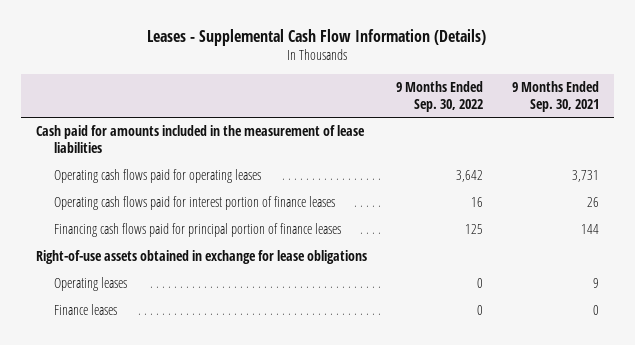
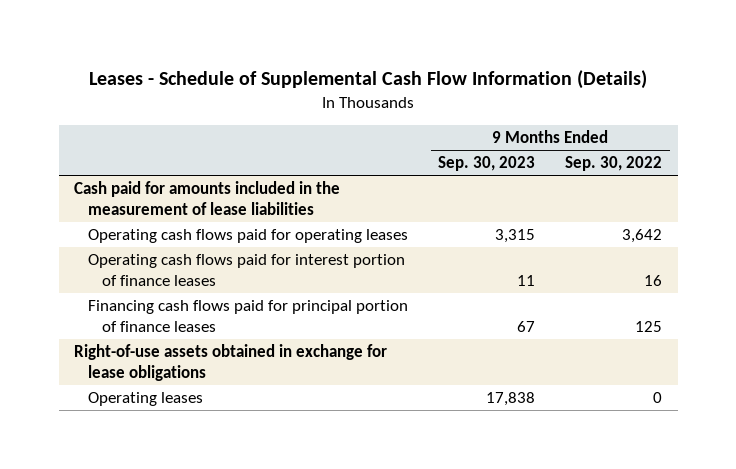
[147,28,487,46] Leases - Supplemental Cash Flow Information (Details) -> [89,70,648,90] Leases - Schedule of Supplemental Cash Flow Information (Details)
[511,80,599,112] 9 Months Ended Sep. 30, 2021 -> none
none -> [438,156,536,172] Sep. 30, 2023
[54,304,118,316] Finance leases -> none

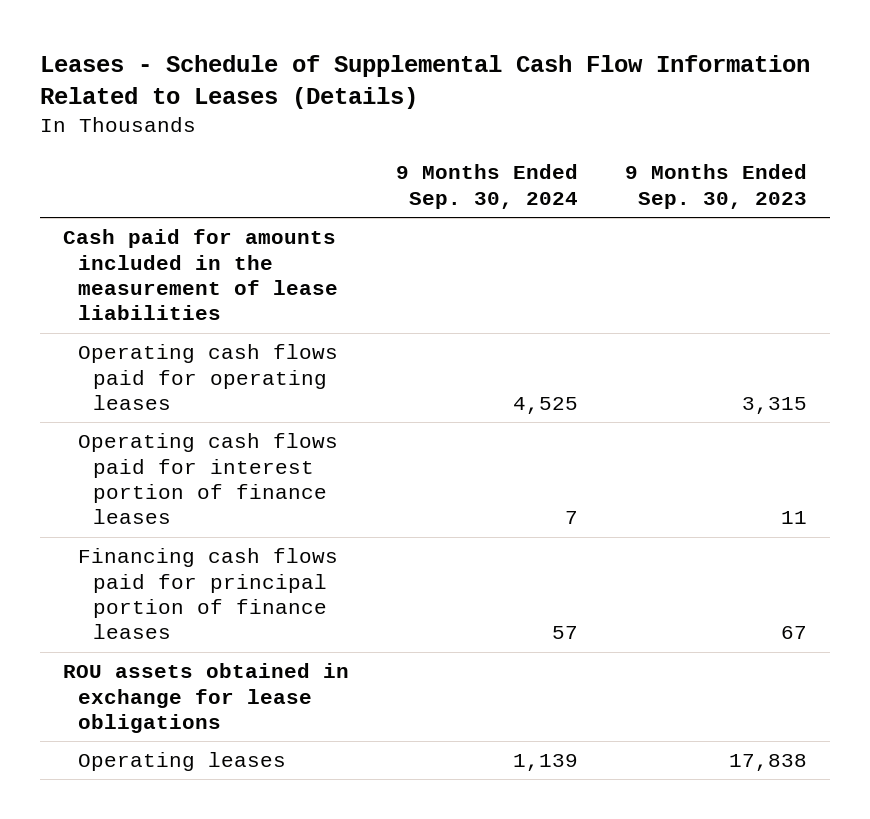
[89,70,648,90] Leases - Schedule of Supplemental Cash Flow Information (Details) -> [39,54,810,110] Leases - Schedule of Supplemental Cash Flow Information Related to Leases (Details)
[565,156,663,172] Sep. 30, 2022 -> none
none -> [395,164,578,209] 9 Months Ended Sep. 30, 2024
[73,344,387,381] Right-of-use assets obtained in exchange for lease obligations -> [63,663,350,733] ROU assets obtained in exchange for lease obligations

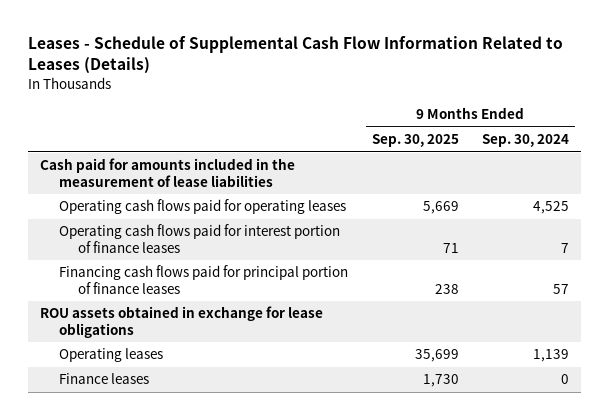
[624,164,807,209] 9 Months Ended Sep. 30, 2023 -> none
none -> [371,134,459,148] Sep. 30, 2025
none -> [58,373,149,385] Finance leases

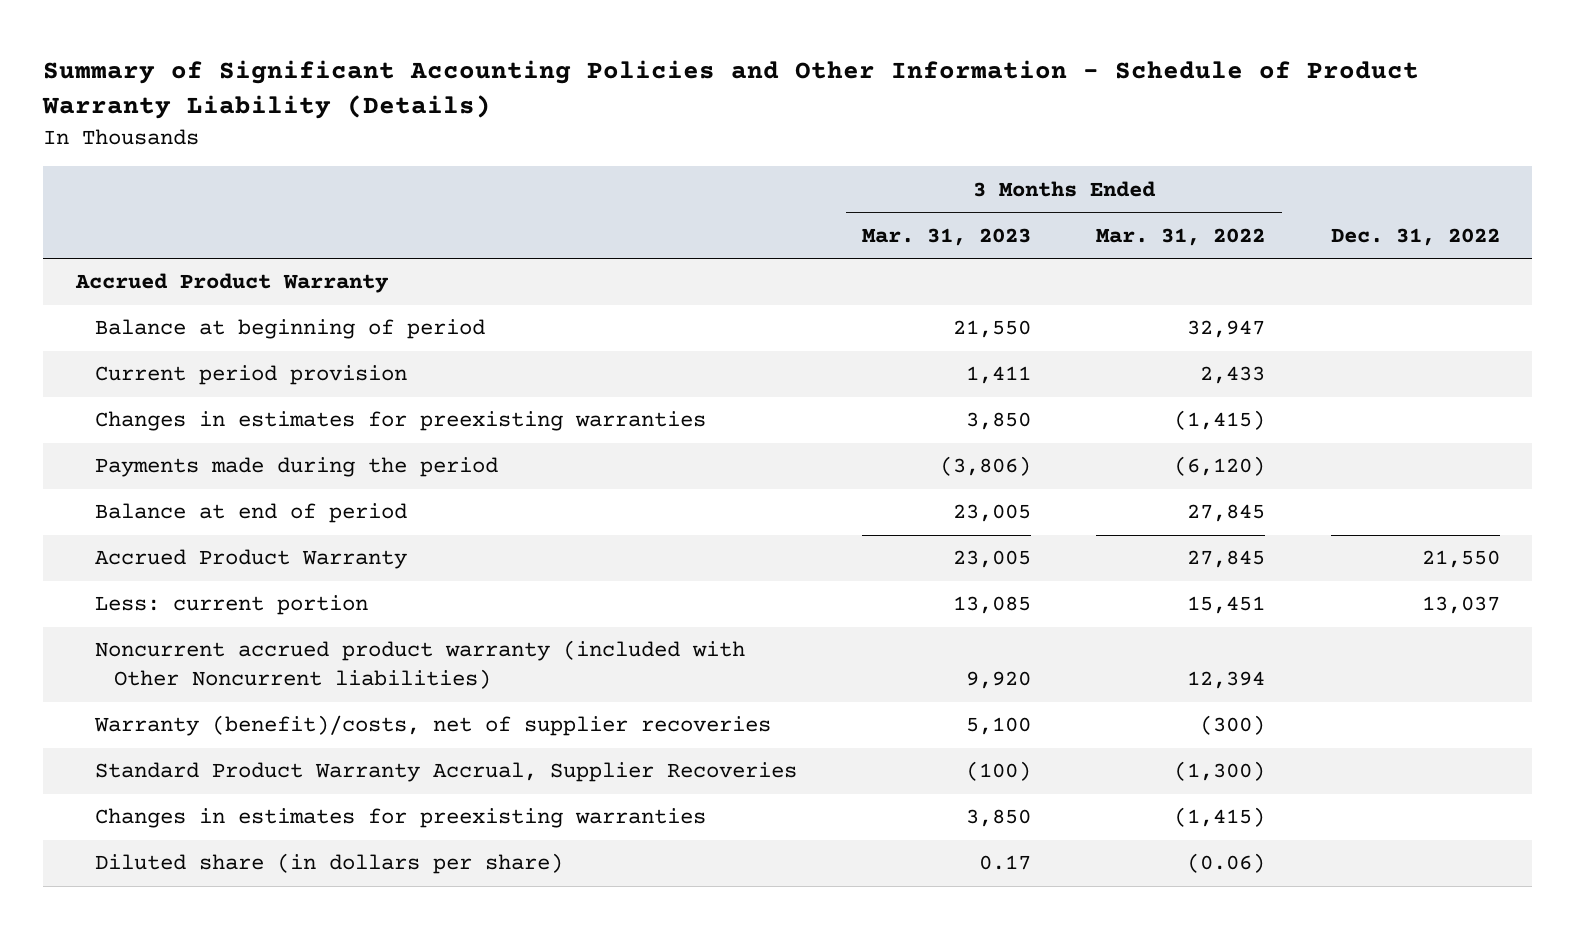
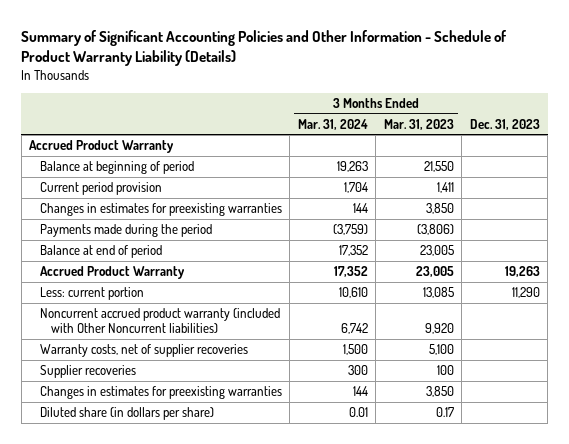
[1096,227,1266,246] Mar. 31, 2022 -> none
[1330,227,1500,246] Dec. 31, 2022 -> none
none -> [297,118,368,130] Mar. 31, 2024
none -> [469,118,540,130] Dec. 31, 2023
[93,715,771,737] Warranty (benefit)/costs, net of supplier recoveries -> [39,344,248,358] Warranty costs, net of supplier recoveries
[94,762,797,783] Standard Product Warranty Accrual, Supplier Recoveries -> [39,365,136,379] Supplier recoveries
[965,761,1031,782] (100) -> [436,365,454,376] 100

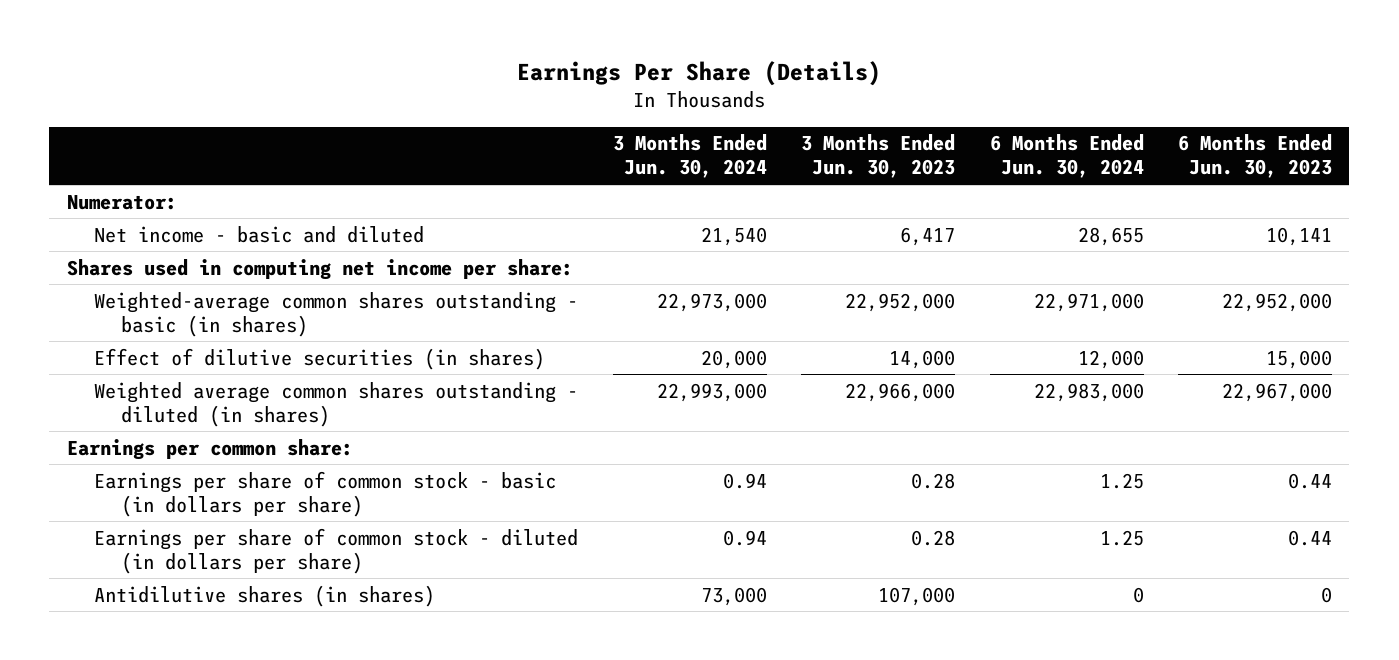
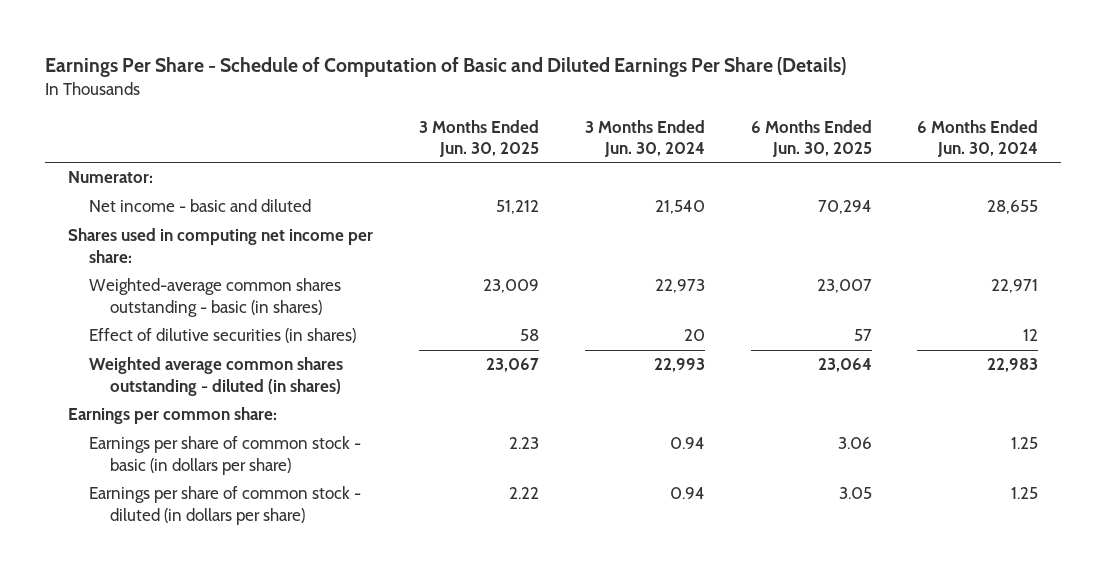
[517,61,882,87] Earnings Per Share (Details) -> [45,56,847,77] Earnings Per Share - Schedule of Computation of Basic and Diluted Earnings Per Share (Details)
[801,134,956,179] 3 Months Ended Jun. 30, 2023 -> none
[1178,134,1333,179] 6 Months Ended Jun. 30, 2023 -> none
none -> [419,119,540,157] 3 Months Ended Jun. 30, 2025
none -> [750,119,872,157] 6 Months Ended Jun. 30, 2025
[656,292,767,312] 22,973,000 -> [654,279,705,294] 22,973
[1033,292,1144,312] 22,971,000 -> [991,279,1039,294] 22,971
[700,349,767,369] 20,000 -> [683,329,705,342] 20
[1077,349,1144,369] 12,000 -> [1023,329,1039,342] 12
[656,382,767,402] 22,993,000 -> [653,358,705,373] 22,993
[1033,382,1144,402] 22,983,000 -> [987,358,1039,373] 22,983
[93,584,435,607] Antidilutive shares (in shares) -> none

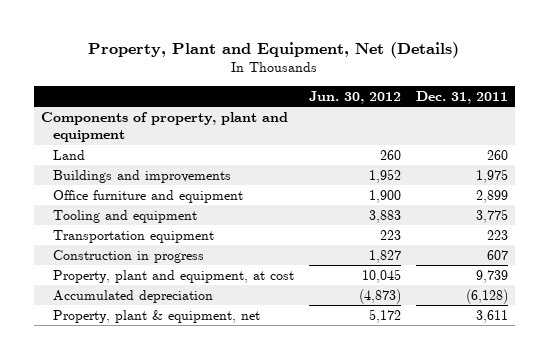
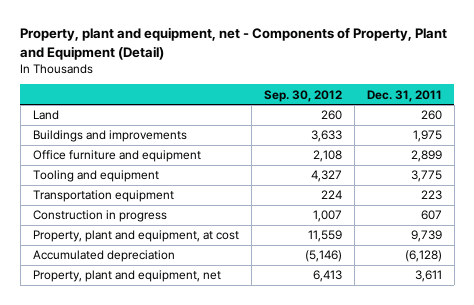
[88,42,460,59] Property, Plant and Equipment, Net (Details) -> [20,27,448,60] Property, plant and equipment, net - Components of Property, Plant and Equipment (Detail)
[309,90,402,104] Jun. 30, 2012 -> none
none -> [263,89,342,102] Sep. 30, 2012
[40,111,288,143] Components of property, plant and equipment -> none
[53,309,261,323] Property, plant & equipment, net -> [32,270,221,283] Property, plant and equipment, net

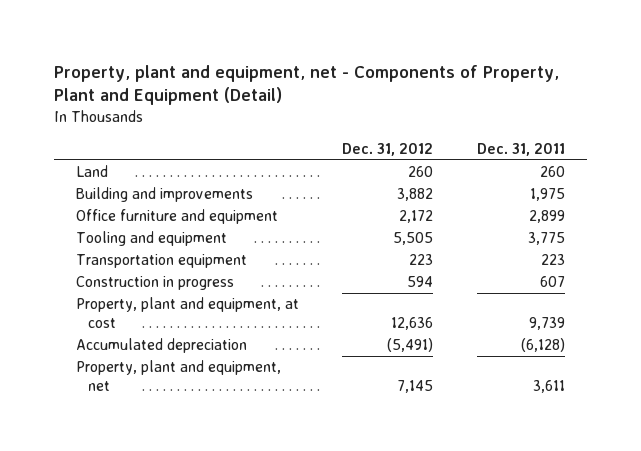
[263,89,342,102] Sep. 30, 2012 -> none
none -> [342,143,434,157] Dec. 31, 2012
[32,130,187,143] Buildings and improvements -> [75,187,253,203] Building and improvements

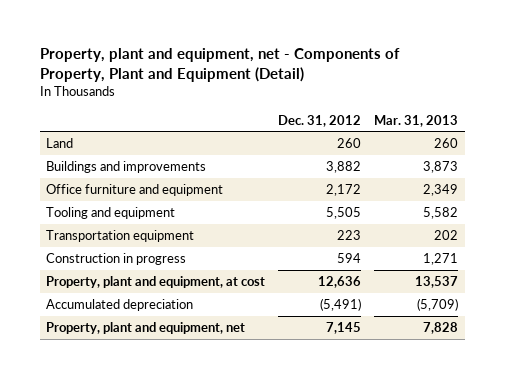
[477,143,566,157] Dec. 31, 2011 -> none
none -> [374,114,459,127] Mar. 31, 2013
[75,187,253,203] Building and improvements -> [46,160,207,173] Buildings and improvements

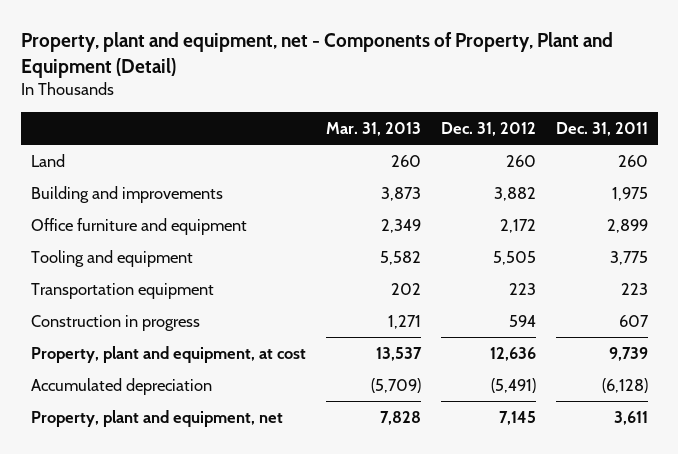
none -> [555,121,648,136] Dec. 31, 2011
[46,160,207,173] Buildings and improvements -> [30,186,223,204] Building and improvements

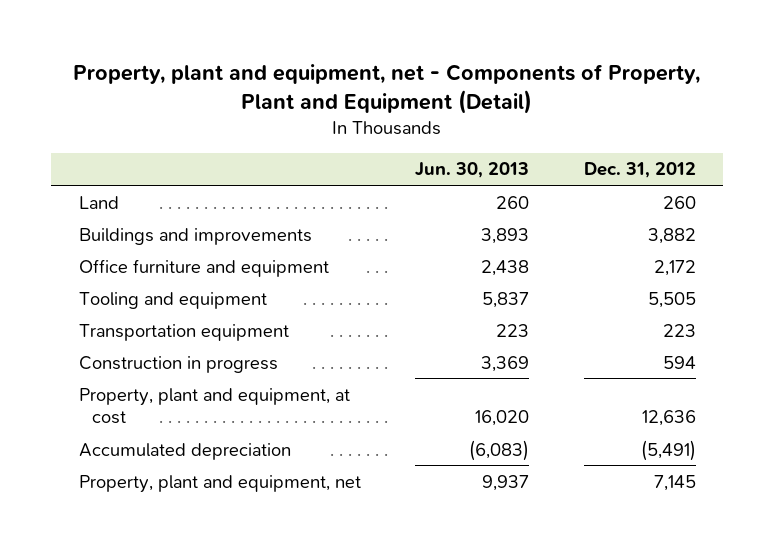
[325,121,421,136] Mar. 31, 2013 -> none
[555,121,648,136] Dec. 31, 2011 -> none
none -> [415,162,530,179] Jun. 30, 2013
[30,186,223,204] Building and improvements -> [78,227,312,245] Buildings and improvements

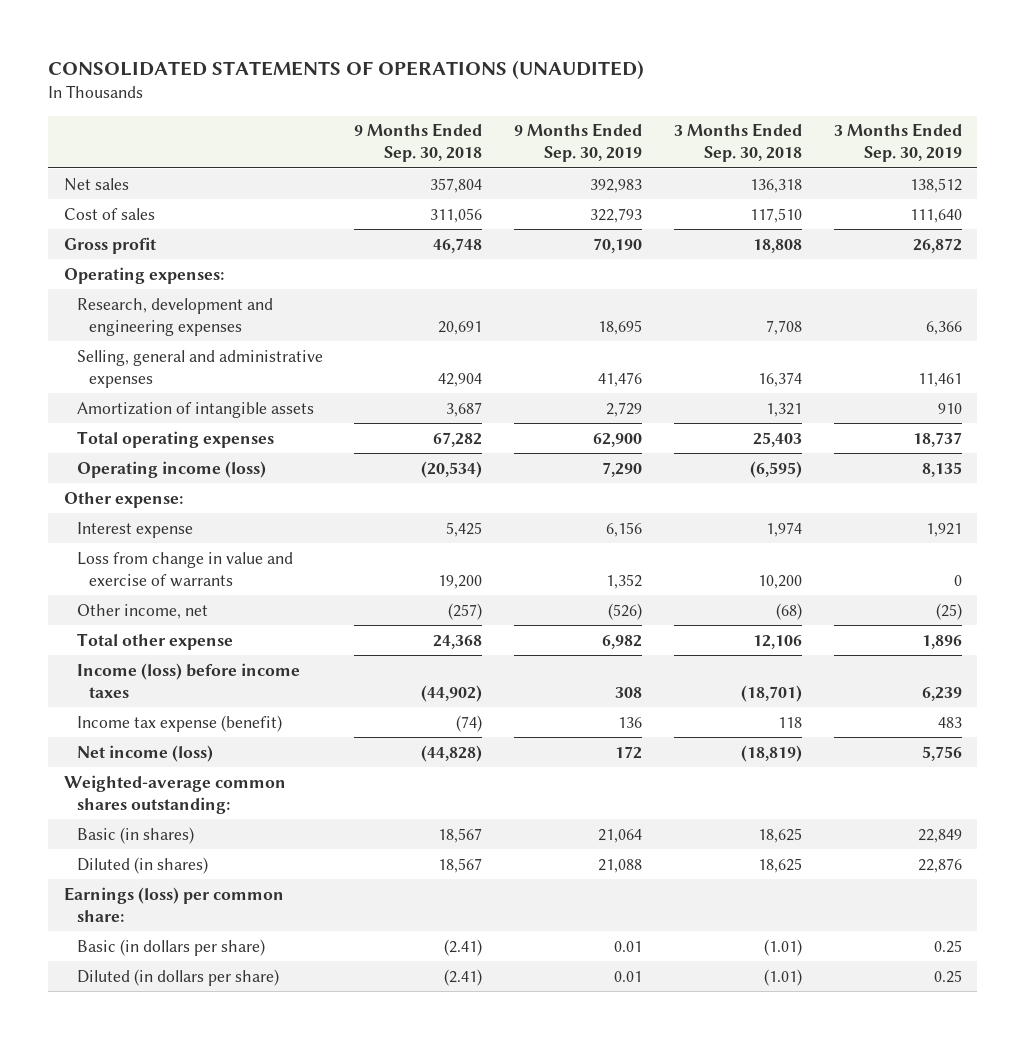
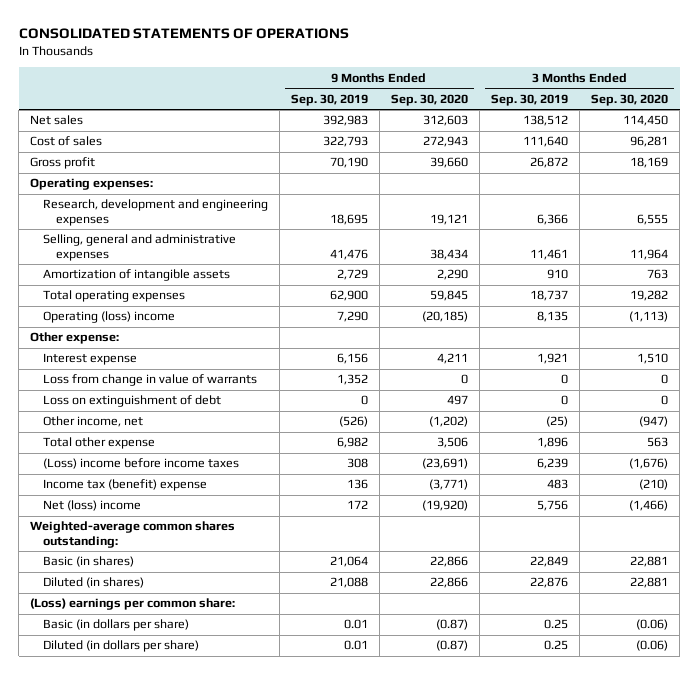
[48,60,645,81] CONSOLIDATED STATEMENTS OF OPERATIONS (UNAUDITED) -> [18,28,349,40] CONSOLIDATED STATEMENTS OF OPERATIONS
[354,123,483,163] 9 Months Ended Sep. 30, 2018 -> none
[673,123,802,163] 3 Months Ended Sep. 30, 2018 -> none
none -> [390,93,468,106] Sep. 30, 2020
none -> [591,93,669,106] Sep. 30, 2020
[76,460,266,478] Operating income (loss) -> [42,311,175,324] Operating (loss) income
[76,551,293,587] Loss from change in value and exercise of warrants -> [42,374,257,387] Loss from change in value of warrants
none -> [42,395,221,408] Loss on extinguishment of debt
[76,662,300,698] Income (loss) before income taxes -> [42,458,239,470] (Loss) income before income taxes
[76,714,282,732] Income tax expense (benefit) -> [42,479,207,492] Income tax (benefit) expense
[76,744,213,762] Net income (loss) -> [42,500,141,512] Net (loss) income
[64,886,285,922] Earnings (loss) per common share: -> [30,598,236,611] (Loss) earnings per common share:

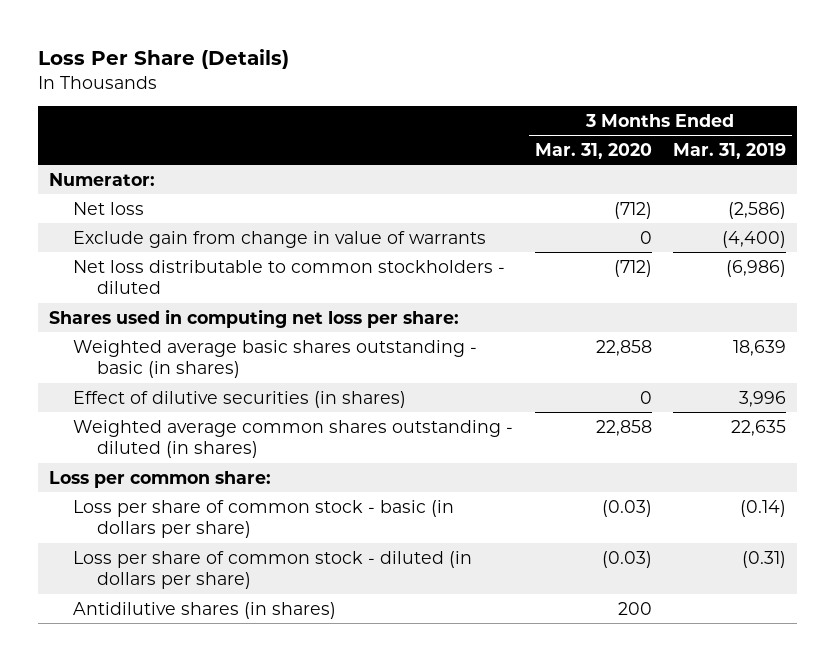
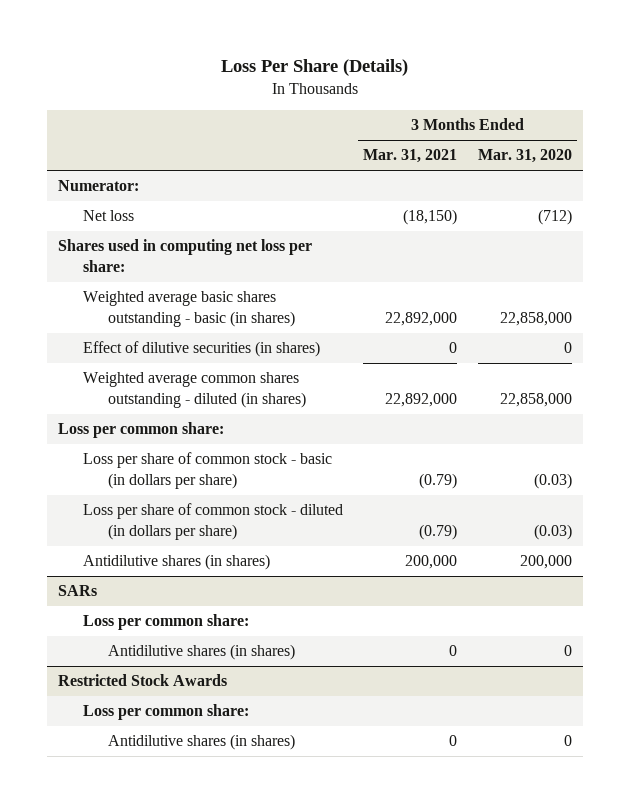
[673,142,787,159] Mar. 31, 2019 -> none
none -> [363,149,458,164] Mar. 31, 2021
[72,230,486,248] Exclude gain from change in value of warrants -> none
[72,259,505,294] Net loss distributable to common stockholders - diluted -> none
[595,339,652,356] 22,858 -> [500,311,573,326] 22,858,000
[595,419,652,436] 22,858 -> [500,392,573,407] 22,858,000
[617,601,652,615] 200 -> [520,555,573,570] 200,000
none -> [57,585,97,597] SARs
none -> [82,614,249,631] Loss per common share:
none -> [107,644,295,661] Antidilutive shares (in shares)
none -> [57,674,227,687] Restricted Stock Awards
none -> [82,704,249,721] Loss per common share:
none -> [107,734,295,751] Antidilutive shares (in shares)

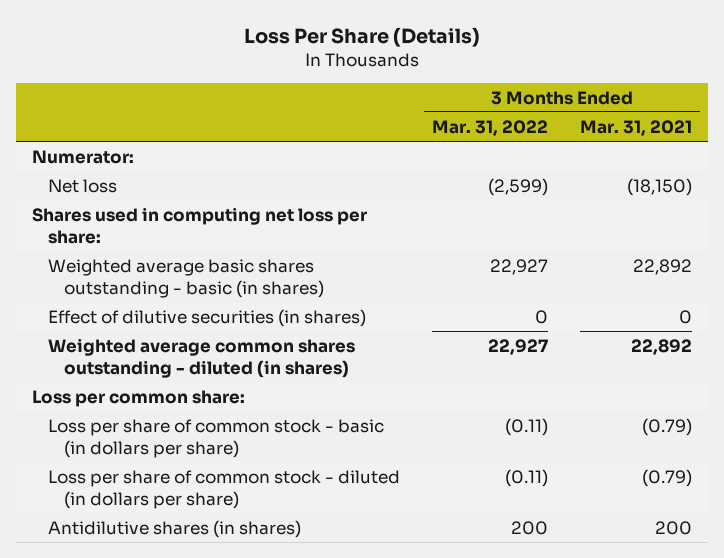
[478,149,573,164] Mar. 31, 2020 -> none
none -> [431,119,548,136] Mar. 31, 2022
[385,311,458,326] 22,892,000 -> [632,258,692,275] 22,892
[385,392,458,407] 22,892,000 -> [630,338,692,355] 22,892
[57,585,97,597] SARs -> none
[82,614,249,631] Loss per common share: -> none
[107,644,295,661] Antidilutive shares (in shares) -> none
[57,674,227,687] Restricted Stock Awards -> none
[82,704,249,721] Loss per common share: -> none
[107,734,295,751] Antidilutive shares (in shares) -> none
[405,555,458,570] 200,000 -> [654,520,692,535] 200

